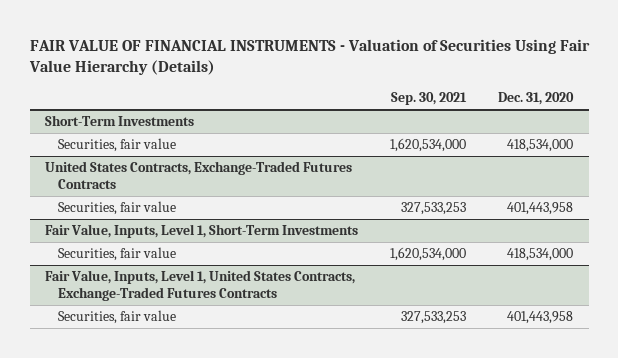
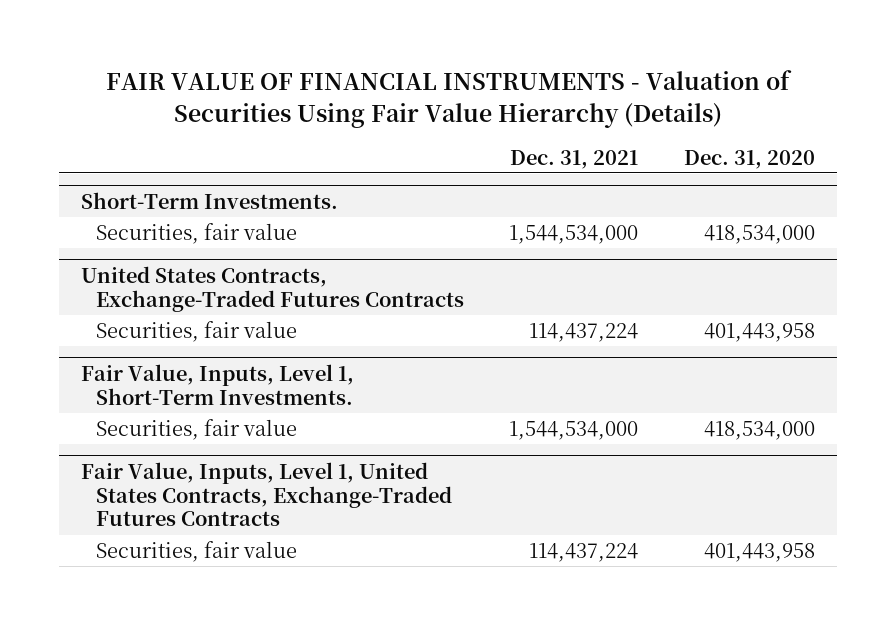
[391,92,468,106] Sep. 30, 2021 -> none
none -> [510,149,639,169] Dec. 31, 2021
[45,115,195,127] Short-Term Investments -> [81,191,339,209] Short-Term Investments.
[45,224,359,239] Fair Value, Inputs, Level 1, Short-Term Investments -> [81,363,355,405] Fair Value, Inputs, Level 1, Short-Term Investments.

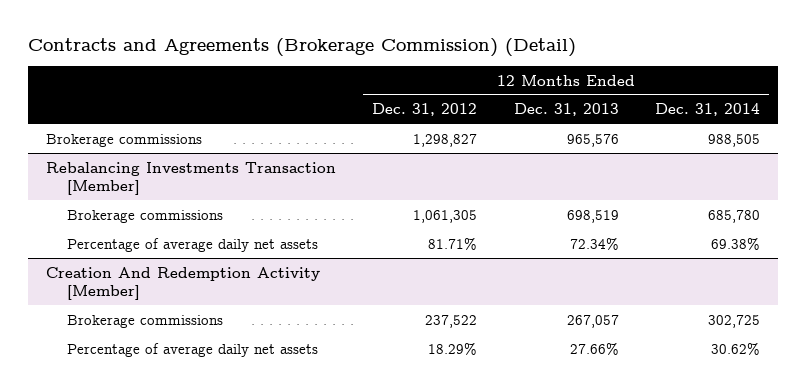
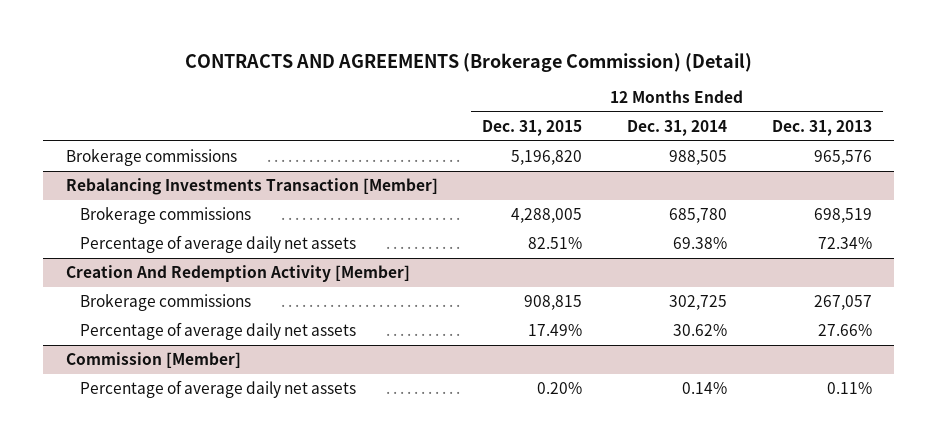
[27,38,576,58] Contracts and Agreements (Brokerage Commission) (Detail) -> [184,52,752,72] CONTRACTS AND AGREEMENTS (Brokerage Commission) (Detail)
[372,103,478,117] Dec. 31, 2012 -> none
none -> [482,120,583,137] Dec. 31, 2015
none -> [65,352,241,369] Commission [Member]
none -> [79,380,356,399] Percentage of average daily net assets

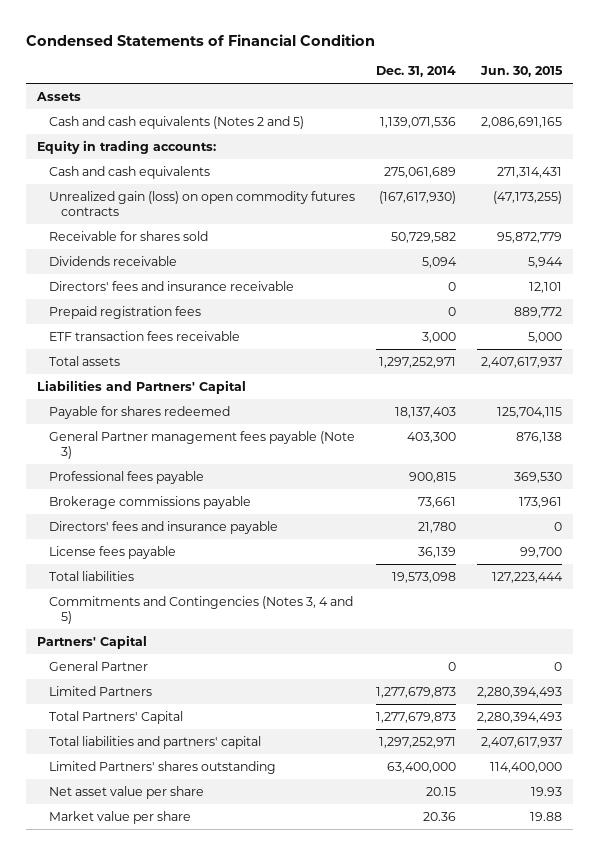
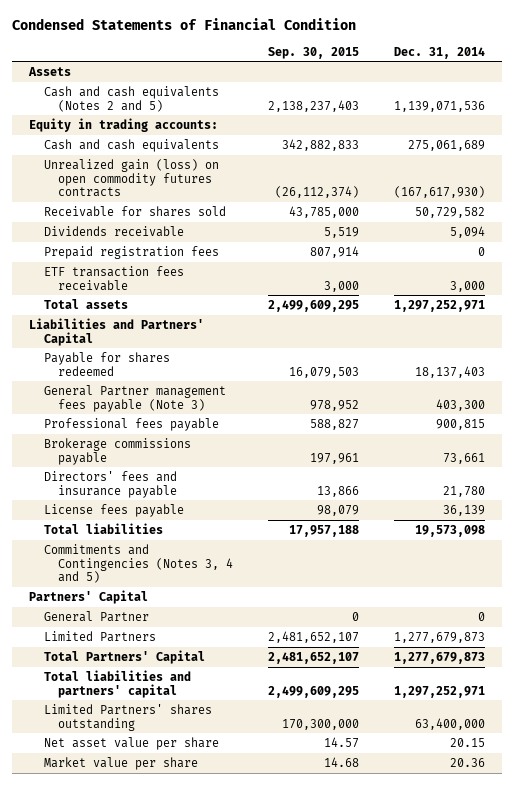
[480,66,564,78] Jun. 30, 2015 -> none
none -> [267,46,359,59] Sep. 30, 2015
[48,280,294,291] Directors' fees and insurance receivable -> none

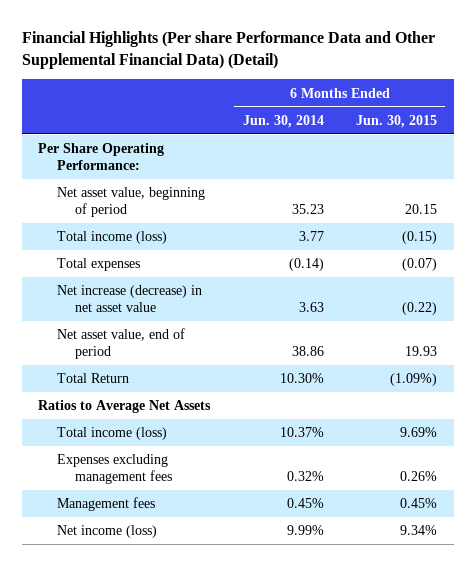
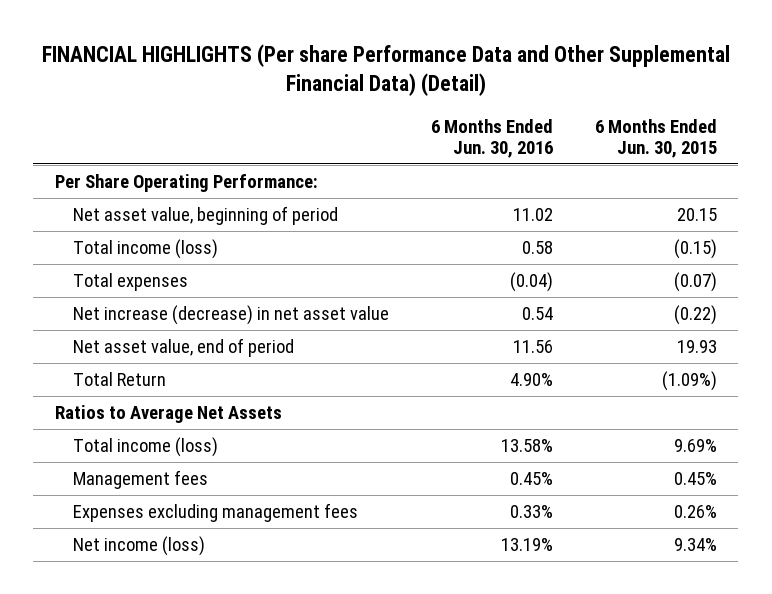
[21,31,435,70] Financial Highlights (Per share Performance Data and Other Supplemental Financial Data) (Detail) -> [41,44,730,96] FINANCIAL HIGHLIGHTS (Per share Performance Data and Other Supplemental Financial Data) (Detail)
[242,114,324,128] Jun. 30, 2014 -> none
none -> [430,118,553,158] 6 Months Ended Jun. 30, 2016
[56,454,173,485] Expenses excluding management fees -> [72,503,358,523] Expenses excluding management fees

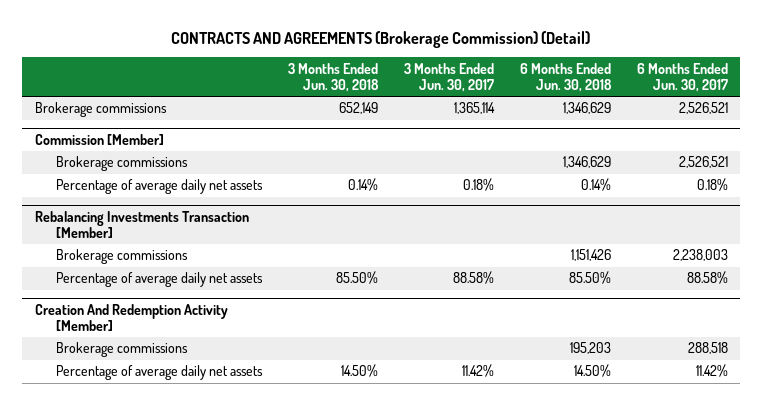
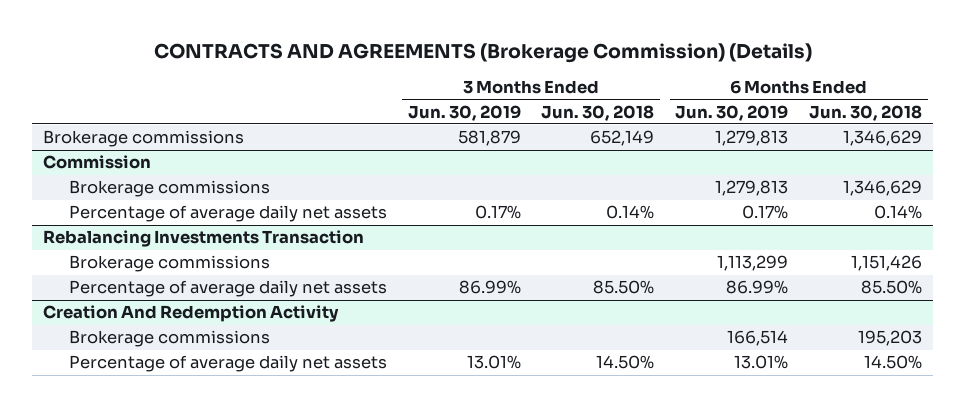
[171,30,591,48] CONTRACTS AND AGREEMENTS (Brokerage Commission) (Detail) -> [153,43,812,64] CONTRACTS AND AGREEMENTS (Brokerage Commission) (Details)
[403,62,494,93] 3 Months Ended Jun. 30, 2017 -> none
[636,62,728,93] 6 Months Ended Jun. 30, 2017 -> none
none -> [407,104,521,121] Jun. 30, 2019
none -> [675,104,789,121] Jun. 30, 2019
[35,133,165,145] Commission [Member] -> [42,155,151,170] Commission
[35,210,250,238] Rebalancing Investments Transaction [Member] -> [42,230,364,248] Rebalancing Investments Transaction
[35,303,229,331] Creation And Redemption Activity [Member] -> [42,305,339,323] Creation And Redemption Activity

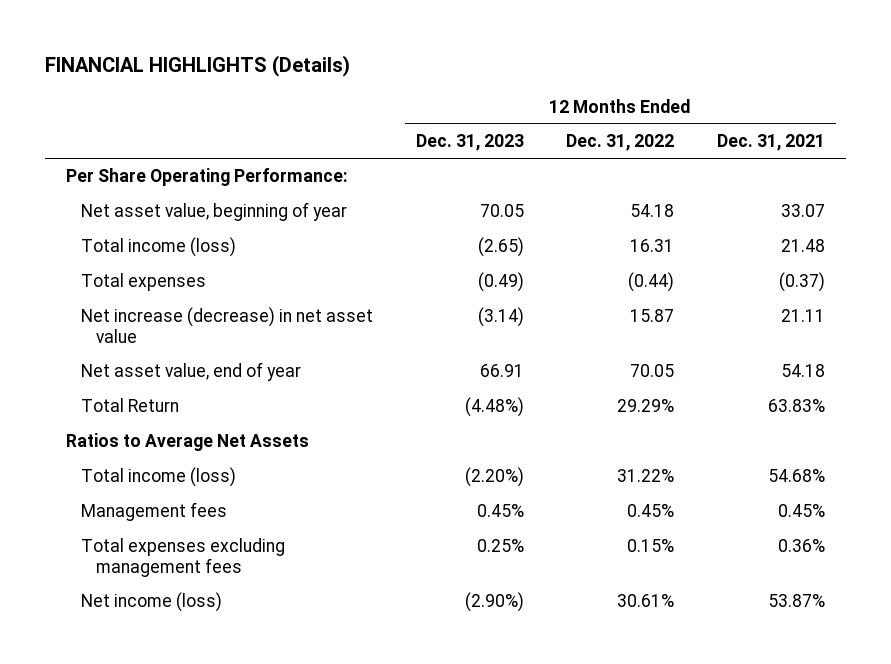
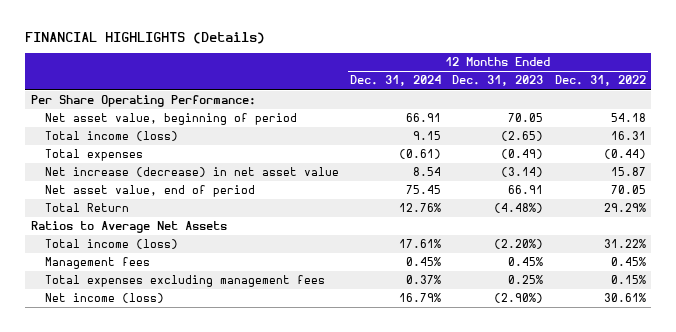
[716,134,825,152] Dec. 31, 2021 -> none
none -> [350,75,442,87] Dec. 31, 2024
[81,202,348,222] Net asset value, beginning of year -> [45,113,298,126] Net asset value, beginning of period
[81,362,302,382] Net asset value, end of year -> [45,185,256,198] Net asset value, end of period

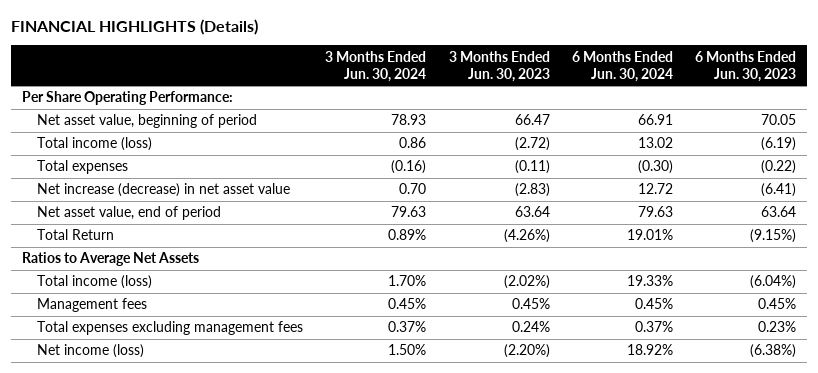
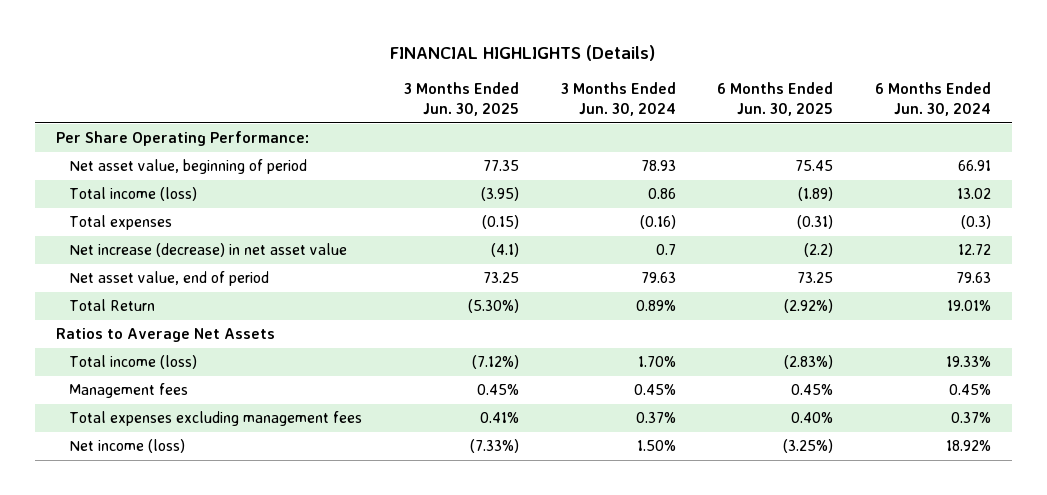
[448,50,550,82] 3 Months Ended Jun. 30, 2023 -> none
[694,50,796,82] 6 Months Ended Jun. 30, 2023 -> none
none -> [403,82,519,117] 3 Months Ended Jun. 30, 2025
none -> [717,82,834,117] 6 Months Ended Jun. 30, 2025
[637,160,673,175] (0.30) -> [961,215,992,230] (0.3)
[399,183,427,195] 0.70 -> [655,244,676,256] 0.7

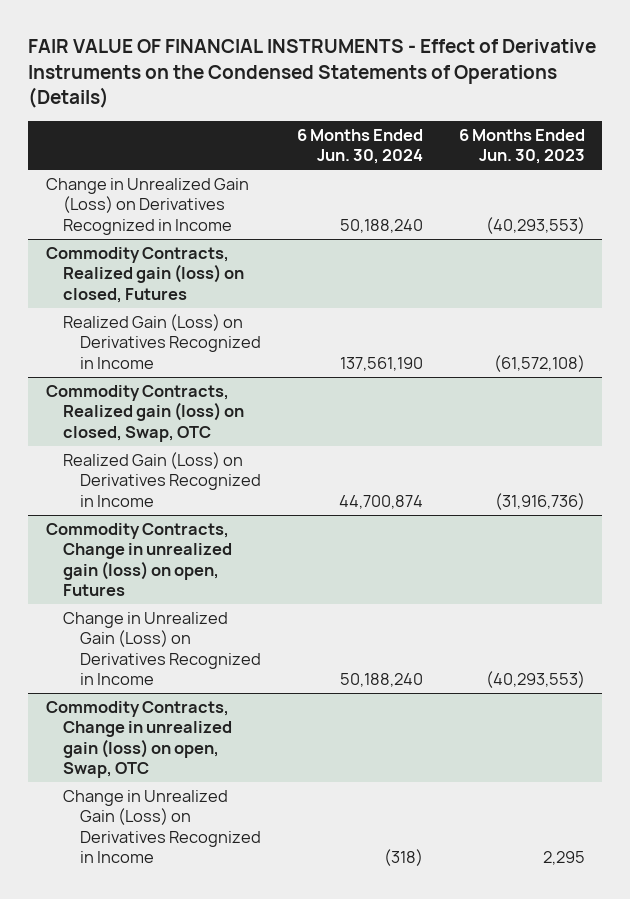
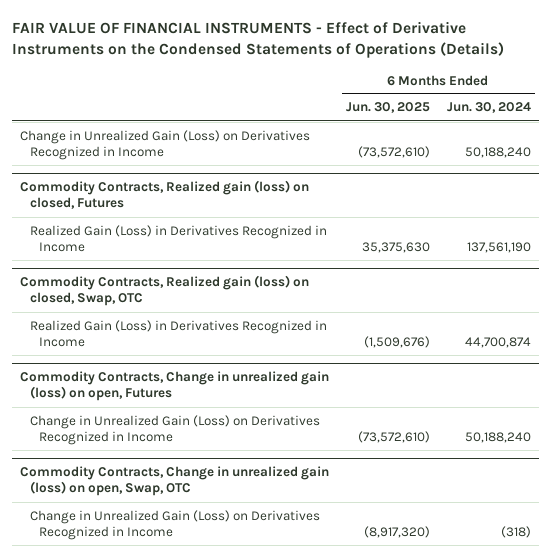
[458,128,585,165] 6 Months Ended Jun. 30, 2023 -> none
none -> [345,102,430,114] Jun. 30, 2025
[62,314,262,369] Realized Gain (Loss) on Derivatives Recognized in Income -> [29,224,327,253] Realized Gain (Loss) in Derivatives Recognized in Income
[62,452,262,507] Realized Gain (Loss) on Derivatives Recognized in Income -> [29,319,327,348] Realized Gain (Loss) in Derivatives Recognized in Income

